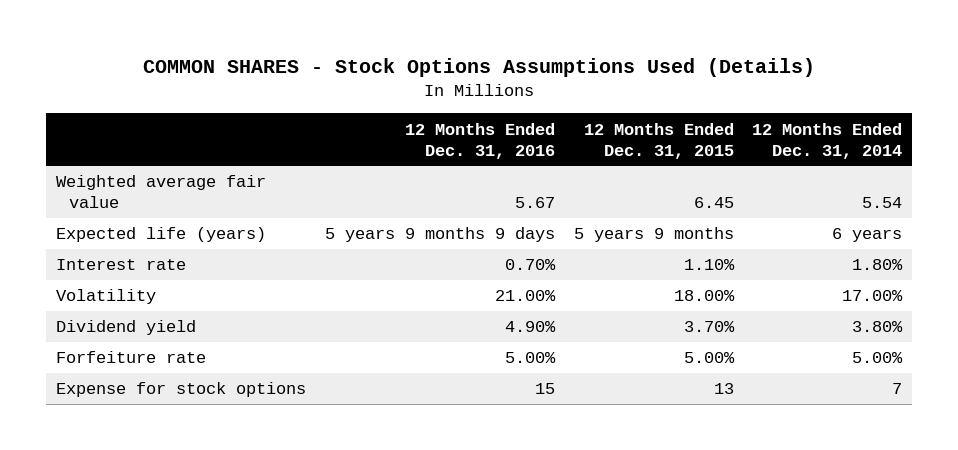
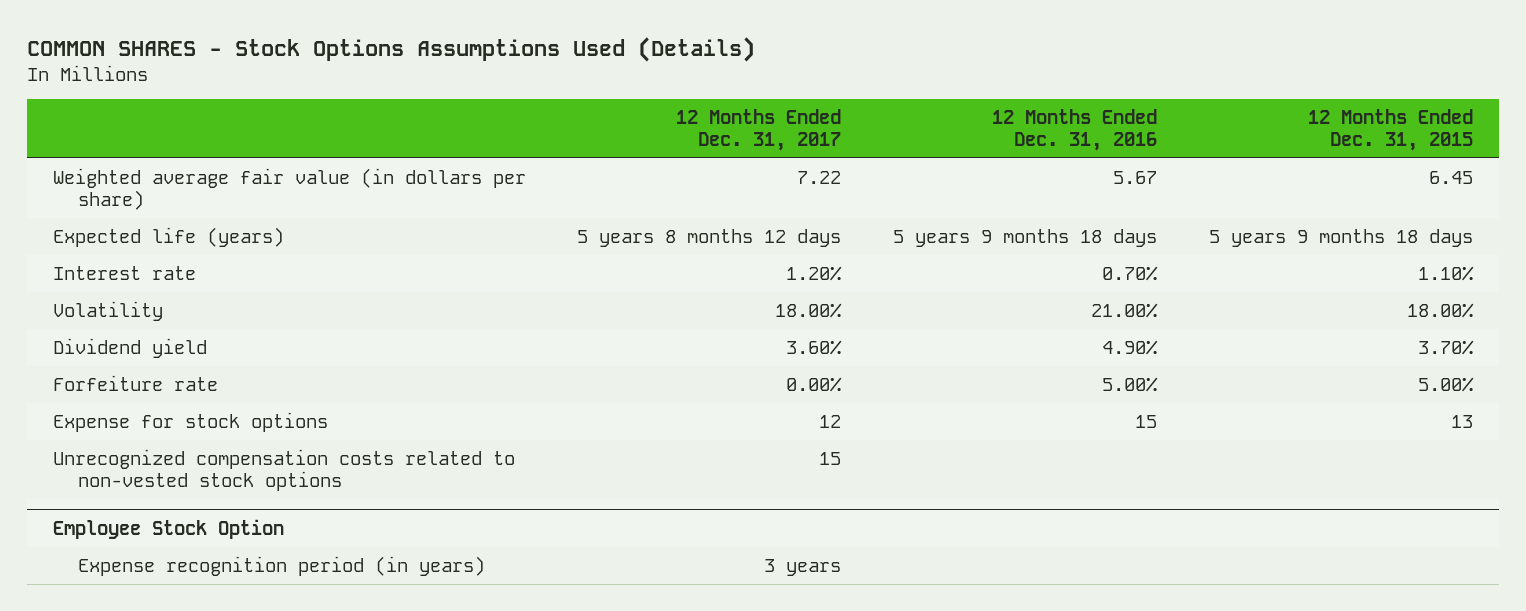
[752,122,903,159] 12 Months Ended Dec. 31, 2014 -> none
none -> [676,109,842,151] 12 Months Ended Dec. 31, 2017
[55,175,266,209] Weighted average fair value -> [52,167,526,210] Weighted average fair value (in dollars per share)
[324,227,555,243] 5 years 9 months 9 days -> [893,228,1158,247] 5 years 9 months 18 days
[573,227,734,243] 5 years 9 months -> [1209,228,1474,247] 5 years 9 months 18 days
none -> [52,448,515,491] Unrecognized compensation costs related to non-vested stock options
none -> [52,518,284,539] Employee Stock Option
none -> [77,555,485,576] Expense recognition period (in years)

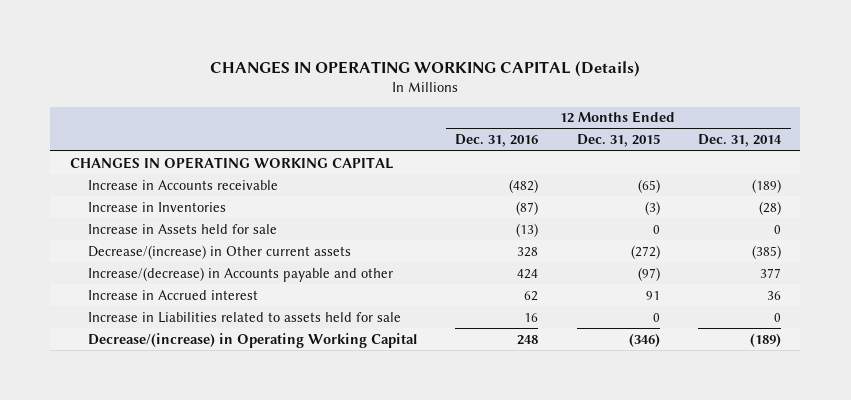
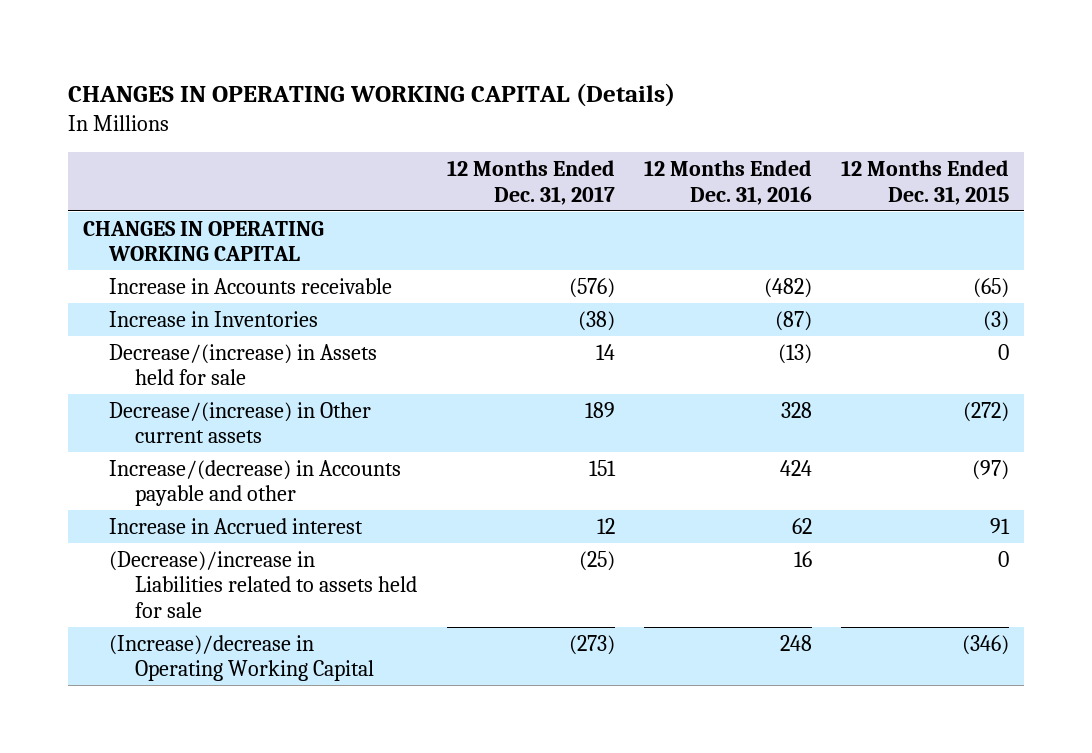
[698,134,783,148] Dec. 31, 2014 -> none
none -> [446,160,615,205] 12 Months Ended Dec. 31, 2017
[88,223,278,234] Increase in Assets held for sale -> [109,343,378,386] Decrease/(increase) in Assets held for sale
[88,311,402,323] Increase in Liabilities related to assets held for sale -> [109,550,418,618] (Decrease)/increase in Liabilities related to assets held for sale
[88,332,418,348] Decrease/(increase) in Operating Working Capital -> [109,634,375,682] (Increase)/decrease in Operating Working Capital

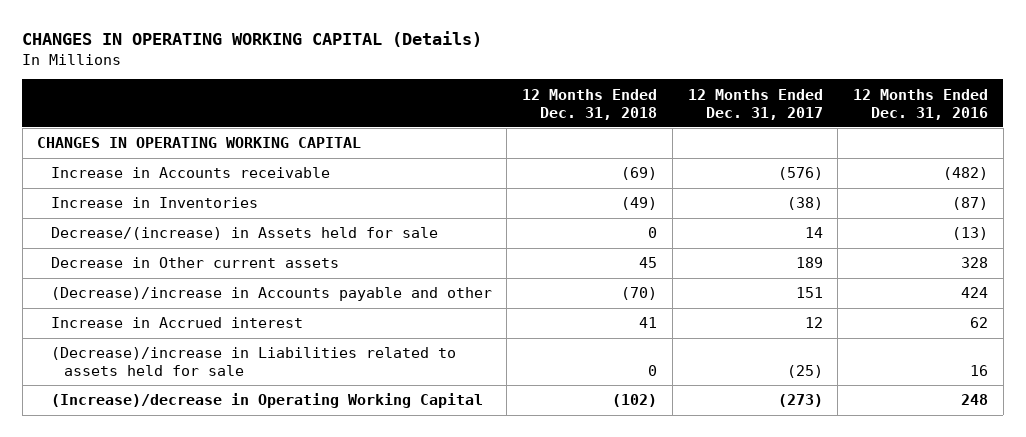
[841,160,1010,205] 12 Months Ended Dec. 31, 2015 -> none
none -> [522,88,658,120] 12 Months Ended Dec. 31, 2018
[109,401,372,444] Decrease/(increase) in Other current assets -> [50,257,339,269] Decrease in Other current assets
[109,459,402,507] Increase/(decrease) in Accounts payable and other -> [50,287,492,302] (Decrease)/increase in Accounts payable and other

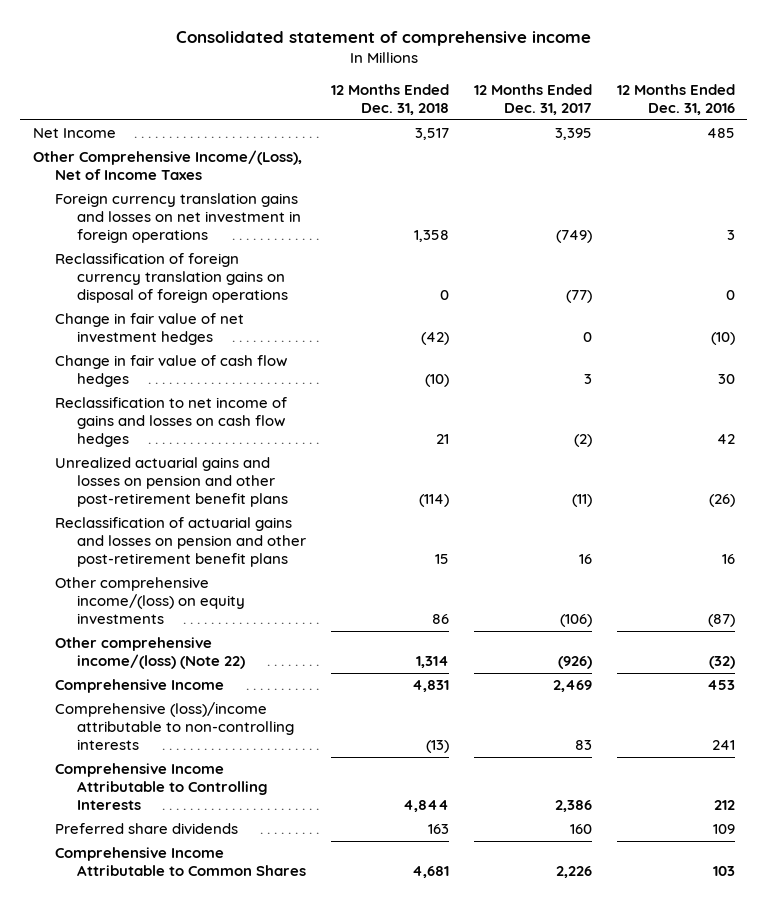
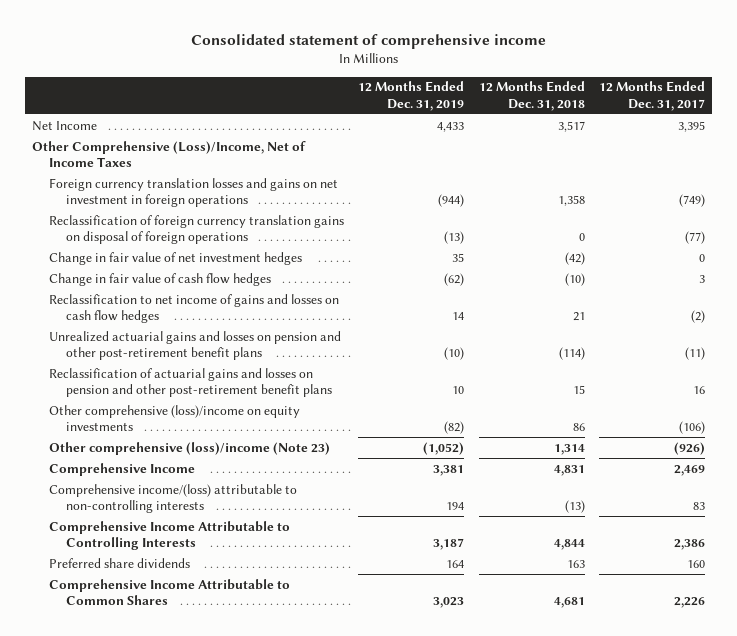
[616,84,735,116] 12 Months Ended Dec. 31, 2016 -> none
none -> [358,81,465,111] 12 Months Ended Dec. 31, 2019
[32,150,302,181] Other Comprehensive Income/(Loss), Net of Income Taxes -> [31,140,306,168] Other Comprehensive (Loss)/Income, Net of Income Taxes
[55,193,302,244] Foreign currency translation gains and losses on net investment in foreign operations -> [48,177,338,208] Foreign currency translation losses and gains on net investment in foreign operations
[55,577,246,625] Other comprehensive income/(loss) on equity investments -> [48,404,300,432] Other comprehensive (loss)/income on equity investments
[55,637,246,670] Other comprehensive income/(loss) (Note 22) -> [48,441,330,455] Other comprehensive (loss)/income (Note 23)
[55,702,295,751] Comprehensive (loss)/income attributable to non-controlling interests -> [48,483,297,514] Comprehensive income/(loss) attributable to non-controlling interests

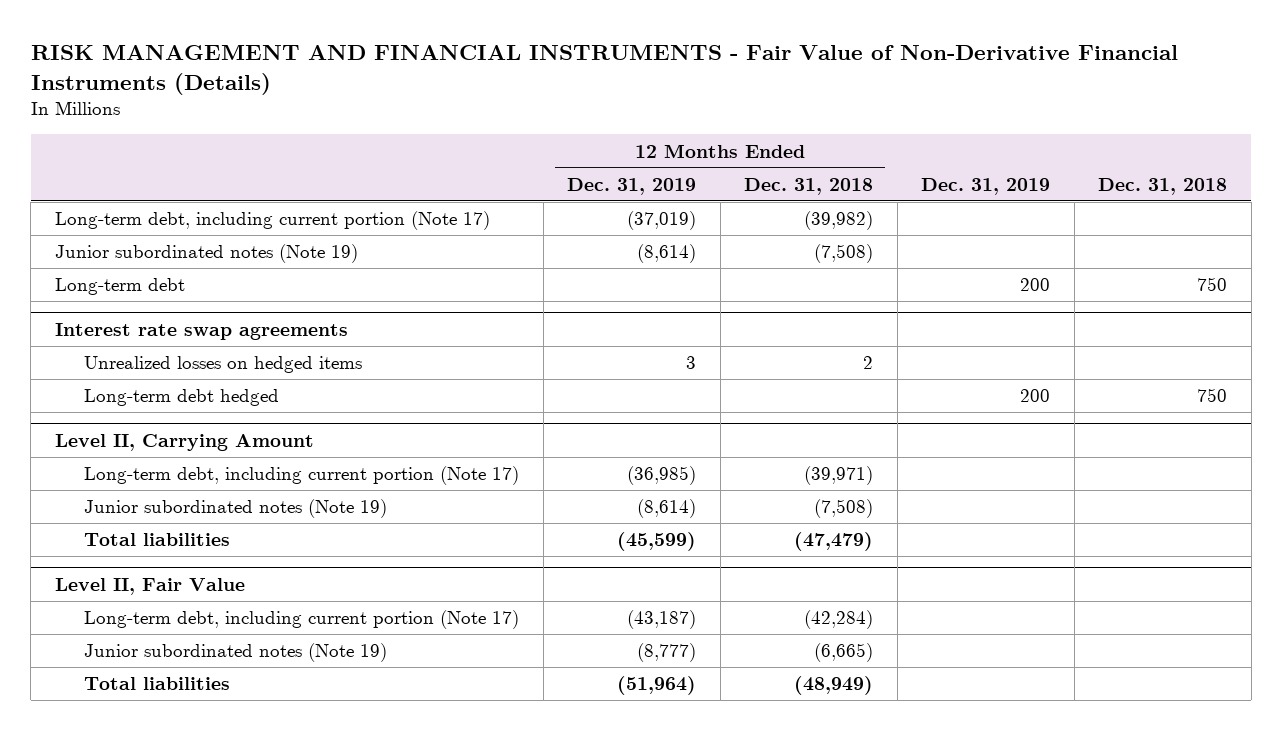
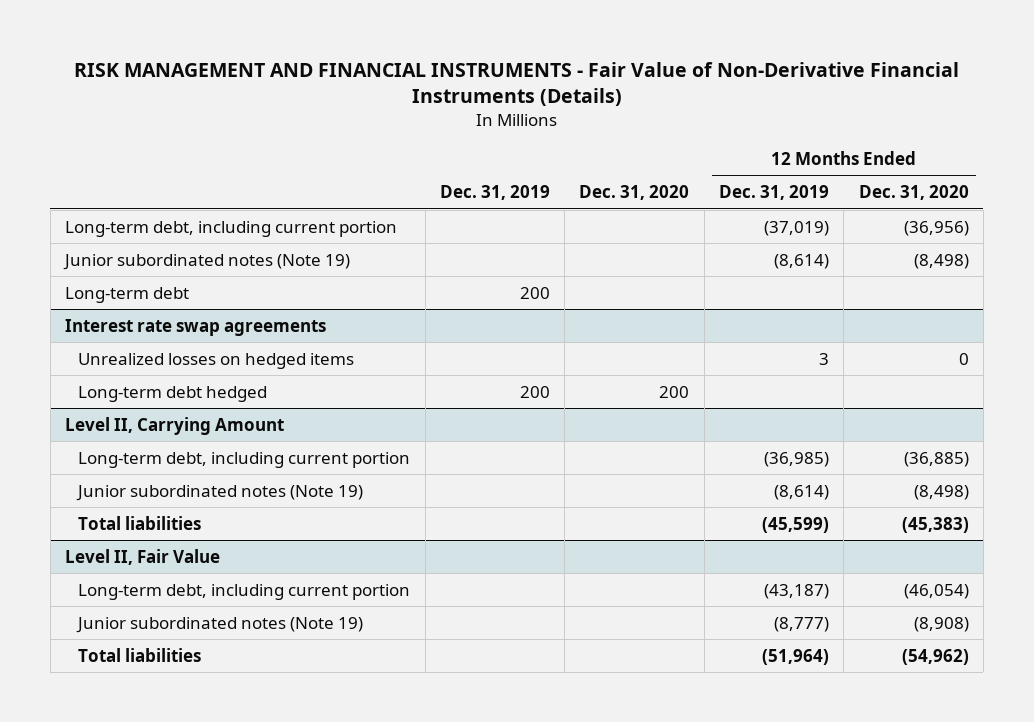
[744,177,874,195] Dec. 31, 2018 -> none
[1098,177,1228,195] Dec. 31, 2018 -> none
none -> [579,185,690,201] Dec. 31, 2020
none -> [858,185,969,201] Dec. 31, 2020
[54,211,490,231] Long-term debt, including current portion (Note 17) -> [65,220,398,237] Long-term debt, including current portion
[84,466,520,486] Long-term debt, including current portion (Note 17) -> [78,451,411,468] Long-term debt, including current portion
[84,610,520,630] Long-term debt, including current portion (Note 17) -> [78,583,411,600] Long-term debt, including current portion

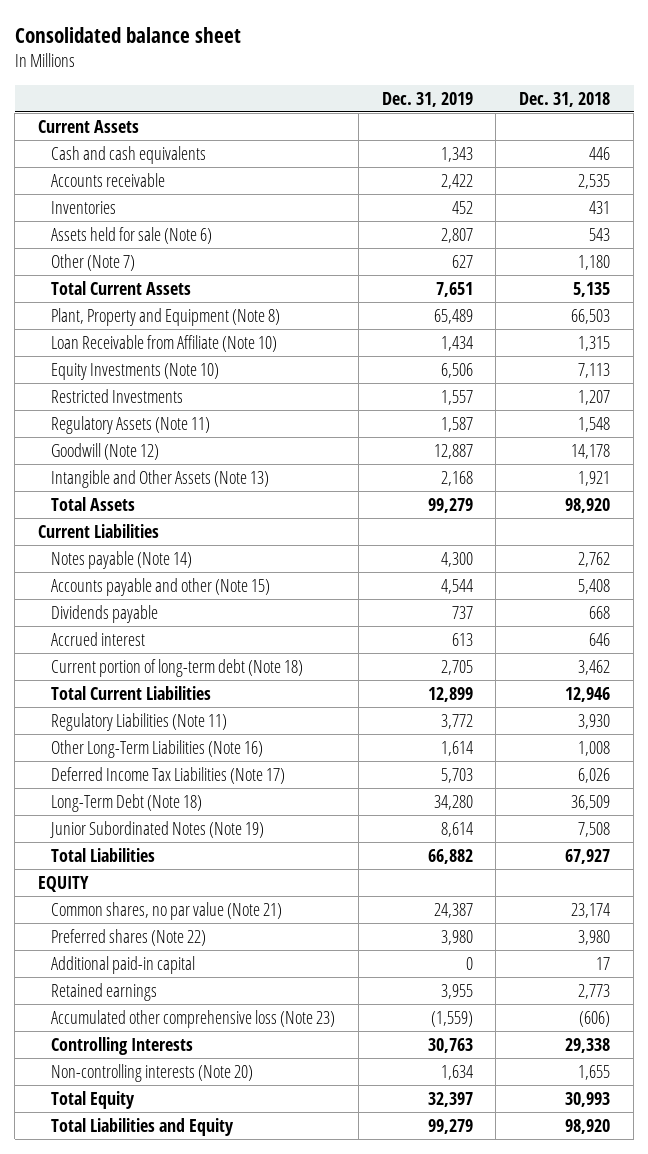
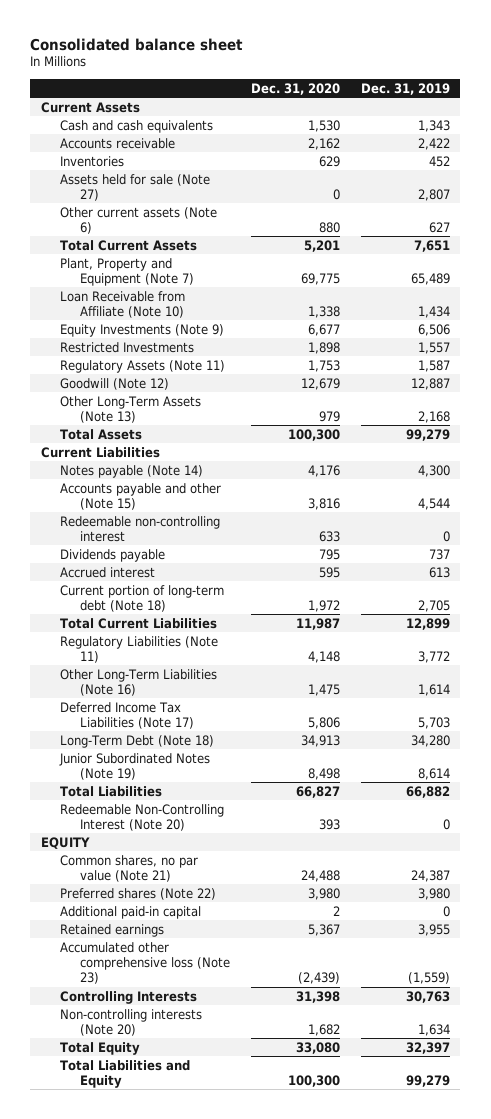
[519,91,611,107] Dec. 31, 2018 -> none
none -> [250,82,340,95] Dec. 31, 2020
[51,226,213,244] Assets held for sale (Note 6) -> [60,173,211,201] Assets held for sale (Note 27)
[51,253,136,271] Other (Note 7) -> [60,206,218,234] Other current assets (Note 6)
[51,307,281,326] Plant, Property and Equipment (Note 8) -> [60,257,194,286] Plant, Property and Equipment (Note 7)
[51,362,220,380] Equity Investments (Note 10) -> [60,323,225,337] Equity Investments (Note 9)
[51,469,270,488] Intangible and Other Assets (Note 13) -> [60,395,202,423] Other Long-Term Assets (Note 13)
none -> [60,515,221,542] Redeemable non-controlling interest
none -> [60,803,225,831] Redeemable Non-Controlling Interest (Note 20)

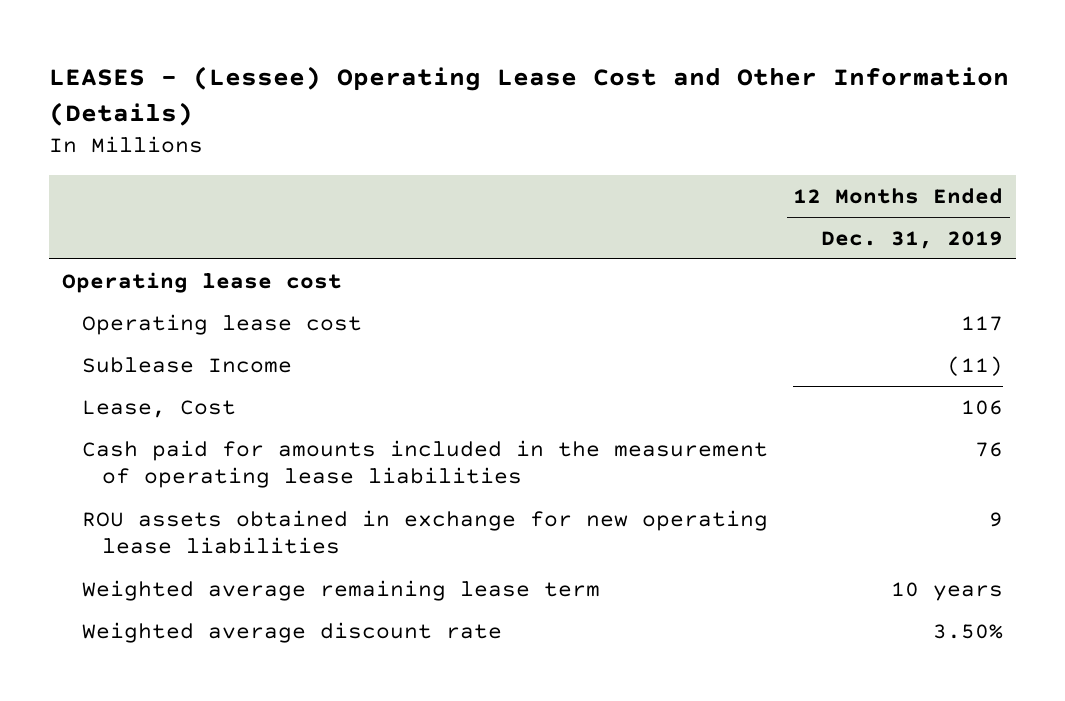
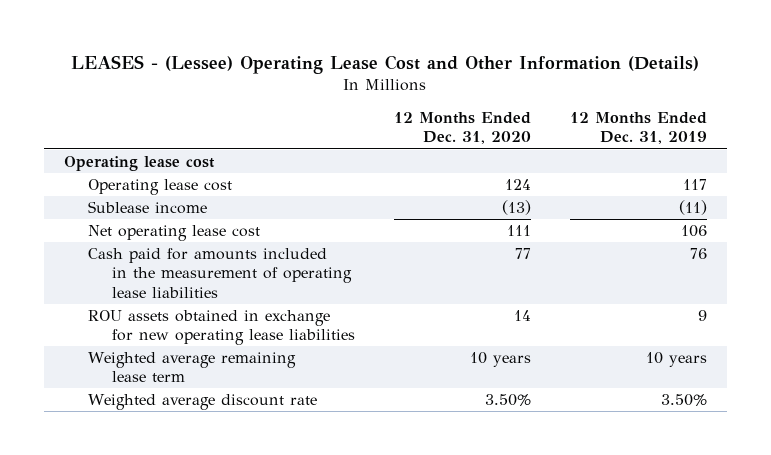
none -> [393,112,531,145] 12 Months Ended Dec. 31, 2020
[81,356,292,373] Sublease Income -> [87,201,207,215] Sublease income
[81,399,236,418] Lease, Cost -> [87,225,260,242] Net operating lease cost

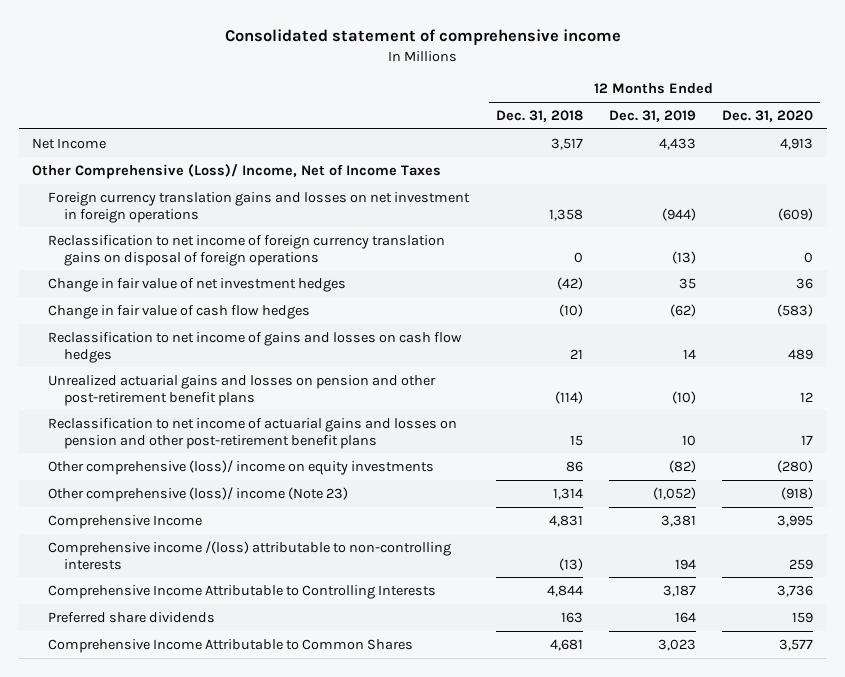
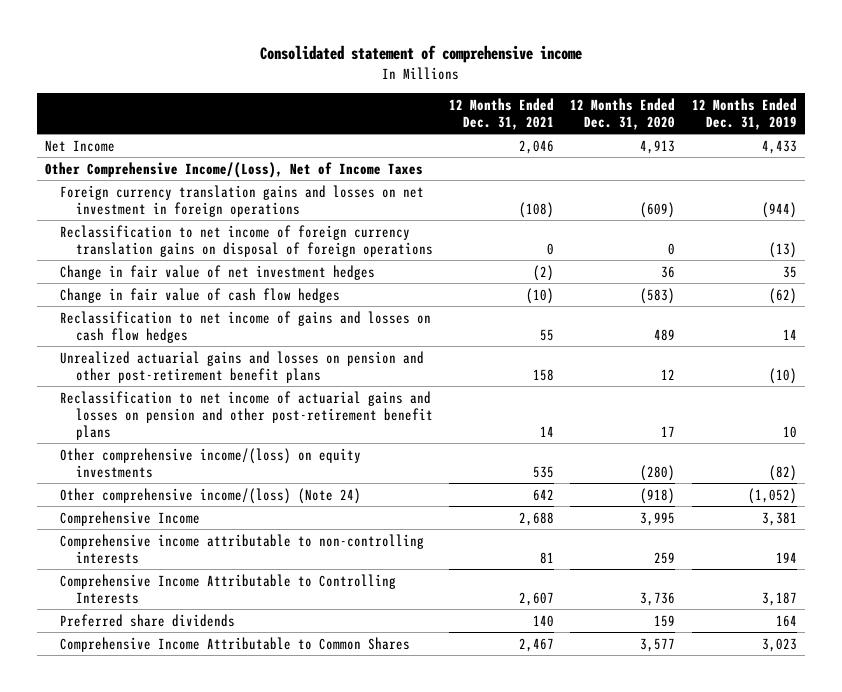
[495,109,583,122] Dec. 31, 2018 -> none
none -> [449,97,555,130] 12 Months Ended Dec. 31, 2021
[32,163,442,179] Other Comprehensive (Loss)/ Income, Net of Income Taxes -> [44,161,423,178] Other Comprehensive Income/(Loss), Net of Income Taxes
[48,459,435,475] Other comprehensive (loss)/ income on equity investments -> [60,447,362,478] Other comprehensive income/(loss) on equity investments
[48,486,349,502] Other comprehensive (loss)/ income (Note 23) -> [60,487,362,504] Other comprehensive income/(loss) (Note 24)
[48,540,452,570] Comprehensive income /(loss) attributable to non-controlling interests -> [60,533,425,564] Comprehensive income attributable to non-controlling interests

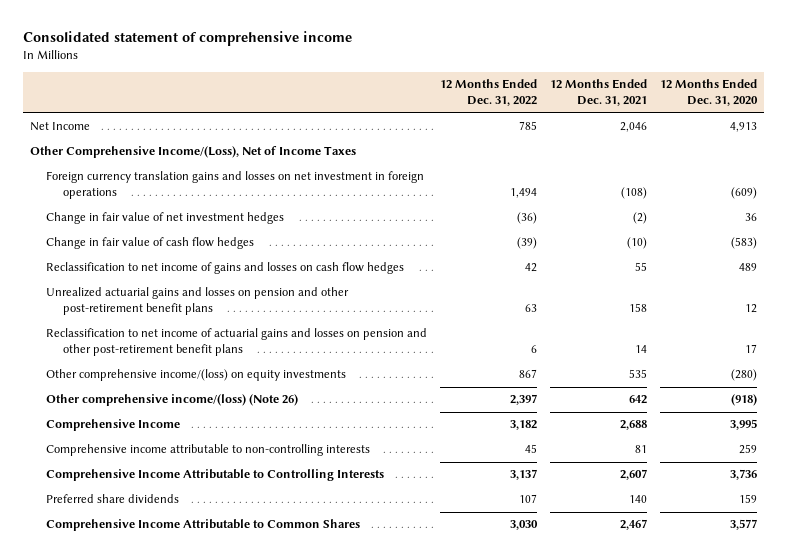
[691,97,797,130] 12 Months Ended Dec. 31, 2019 -> none
none -> [440,79,538,107] 12 Months Ended Dec. 31, 2022
[60,224,433,257] Reclassification to net income of foreign currency translation gains on disposal of foreign operations -> none
[60,487,362,504] Other comprehensive income/(loss) (Note 24) -> [46,394,299,407] Other comprehensive income/(loss) (Note 26)

